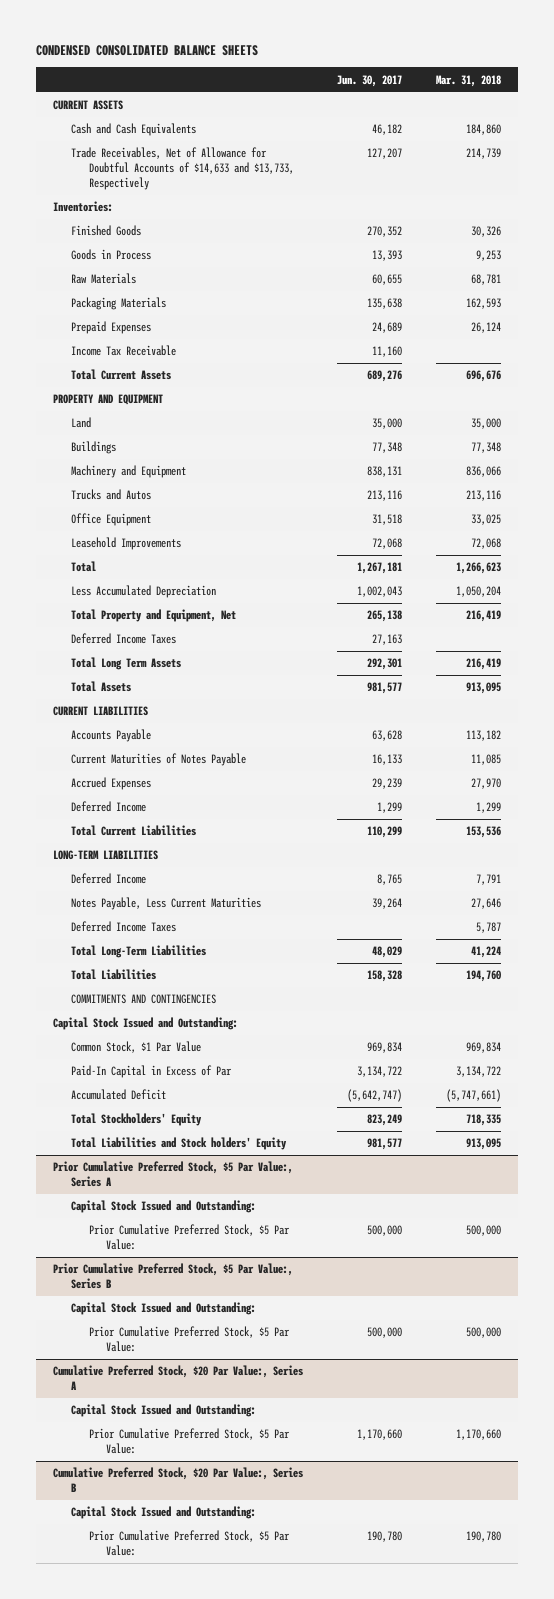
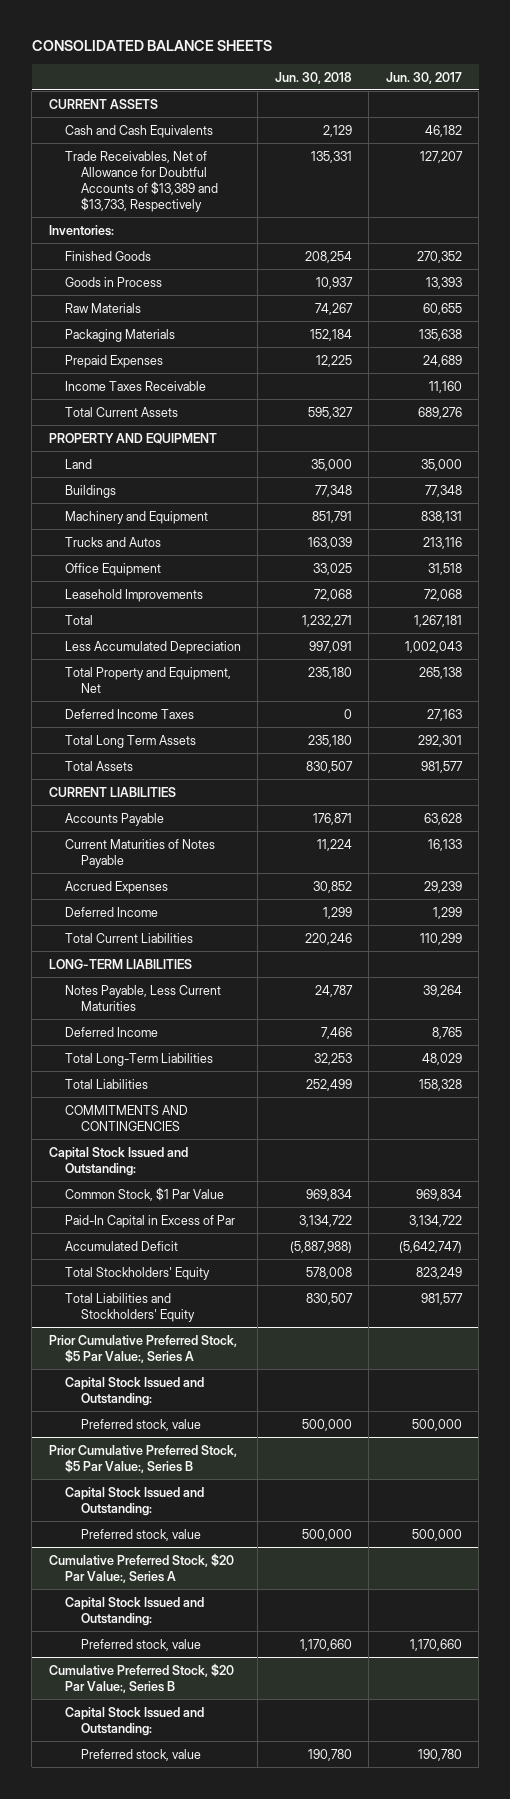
[36,45,259,57] CONDENSED CONSOLIDATED BALANCE SHEETS -> [31,40,272,52] CONSOLIDATED BALANCE SHEETS
[436,74,502,87] Mar. 31, 2018 -> none
none -> [274,71,352,84] Jun. 30, 2018
[70,147,294,191] Trade Receivables, Net of Allowance for Doubtful Accounts of $14,633 and $13,733, Respectively -> [64,150,219,212] Trade Receivables, Net of Allowance for Doubtful Accounts of $13,389 and $13,733, Respectively
[70,345,176,357] Income Tax Receivable -> [64,380,206,391] Income Taxes Receivable
[70,921,176,933] Deferred Income Taxes -> none
[70,873,146,885] Deferred Income -> [64,1026,158,1037] Deferred Income
[70,1137,287,1151] Total Liabilities and Stock holders' Equity -> [64,1292,196,1322] Total Liabilities and Stockholders' Equity
[88,1224,290,1251] Prior Cumulative Preferred Stock, $5 Par Value: -> [81,1418,202,1431] Preferred stock, value
[88,1326,290,1353] Prior Cumulative Preferred Stock, $5 Par Value: -> [81,1528,202,1541] Preferred stock, value
[88,1428,290,1455] Prior Cumulative Preferred Stock, $5 Par Value: -> [81,1638,202,1651] Preferred stock, value
[88,1530,290,1557] Prior Cumulative Preferred Stock, $5 Par Value: -> [81,1748,202,1761] Preferred stock, value

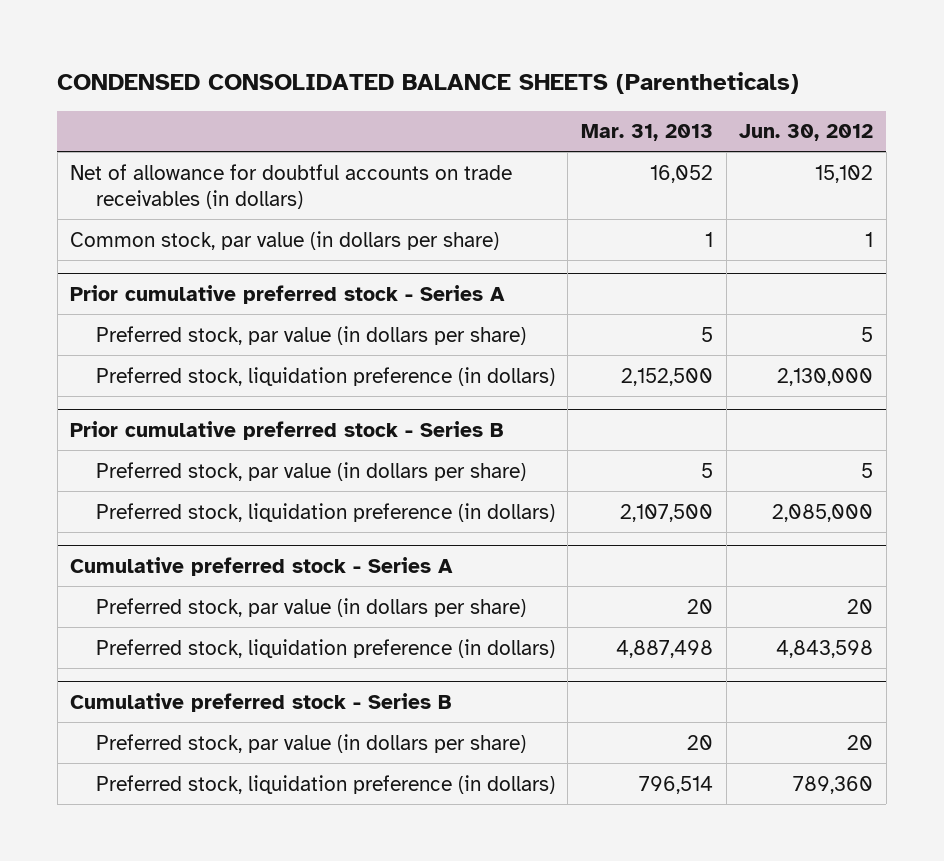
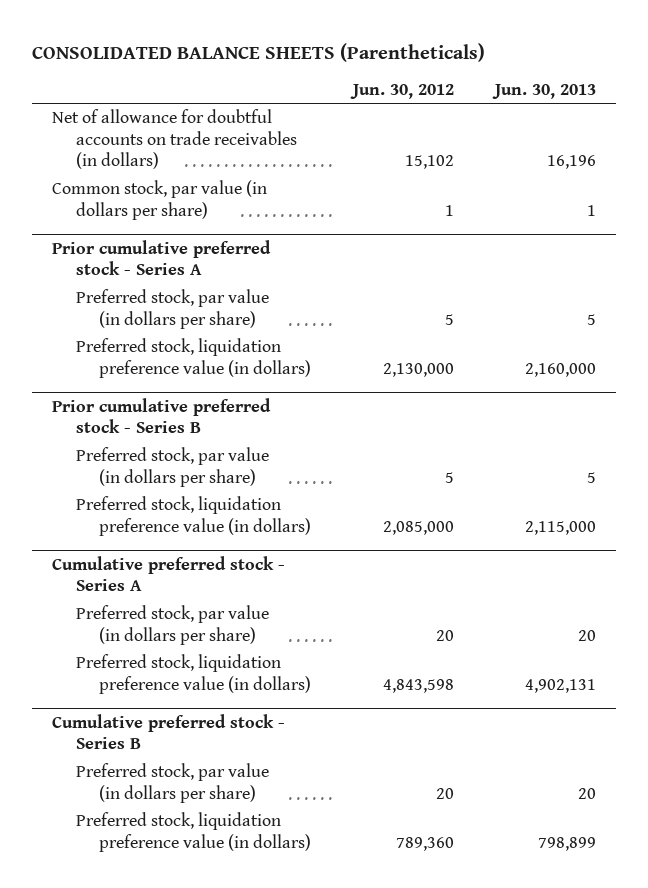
[57,71,800,94] CONDENSED CONSOLIDATED BALANCE SHEETS (Parentheticals) -> [31,42,485,62] CONSOLIDATED BALANCE SHEETS (Parentheticals)
[581,124,714,142] Mar. 31, 2013 -> none
none -> [491,84,596,100] Jun. 30, 2013
[95,366,555,386] Preferred stock, liquidation preference (in dollars) -> [75,338,312,378] Preferred stock, liquidation preference value (in dollars)
[95,502,555,522] Preferred stock, liquidation preference (in dollars) -> [75,496,312,536] Preferred stock, liquidation preference value (in dollars)
[95,638,555,658] Preferred stock, liquidation preference (in dollars) -> [75,654,312,694] Preferred stock, liquidation preference value (in dollars)
[95,774,555,794] Preferred stock, liquidation preference (in dollars) -> [75,812,312,852] Preferred stock, liquidation preference value (in dollars)

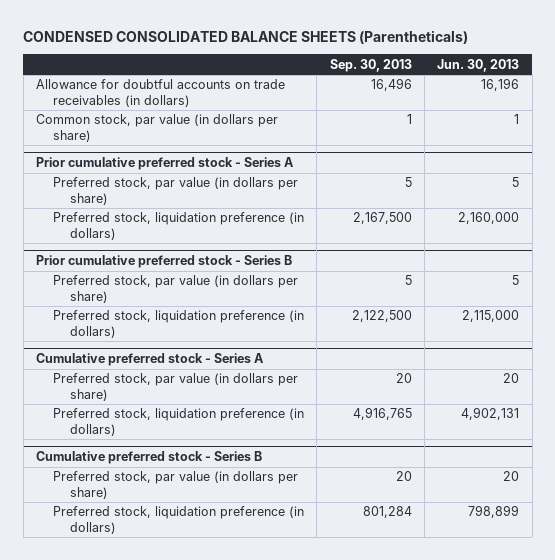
[31,42,485,62] CONSOLIDATED BALANCE SHEETS (Parentheticals) -> [23,30,469,45] CONDENSED CONSOLIDATED BALANCE SHEETS (Parentheticals)
[349,84,454,100] Jun. 30, 2012 -> none
none -> [329,58,412,72] Sep. 30, 2013
[52,109,297,170] Net of allowance for doubtful accounts on trade receivables (in dollars) -> [36,79,286,107] Allowance for doubtful accounts on trade receivables (in dollars)
[75,338,312,378] Preferred stock, liquidation preference value (in dollars) -> [52,212,304,240] Preferred stock, liquidation preference (in dollars)
[75,496,312,536] Preferred stock, liquidation preference value (in dollars) -> [52,310,304,338] Preferred stock, liquidation preference (in dollars)
[75,654,312,694] Preferred stock, liquidation preference value (in dollars) -> [52,408,304,436] Preferred stock, liquidation preference (in dollars)
[75,812,312,852] Preferred stock, liquidation preference value (in dollars) -> [52,506,304,534] Preferred stock, liquidation preference (in dollars)

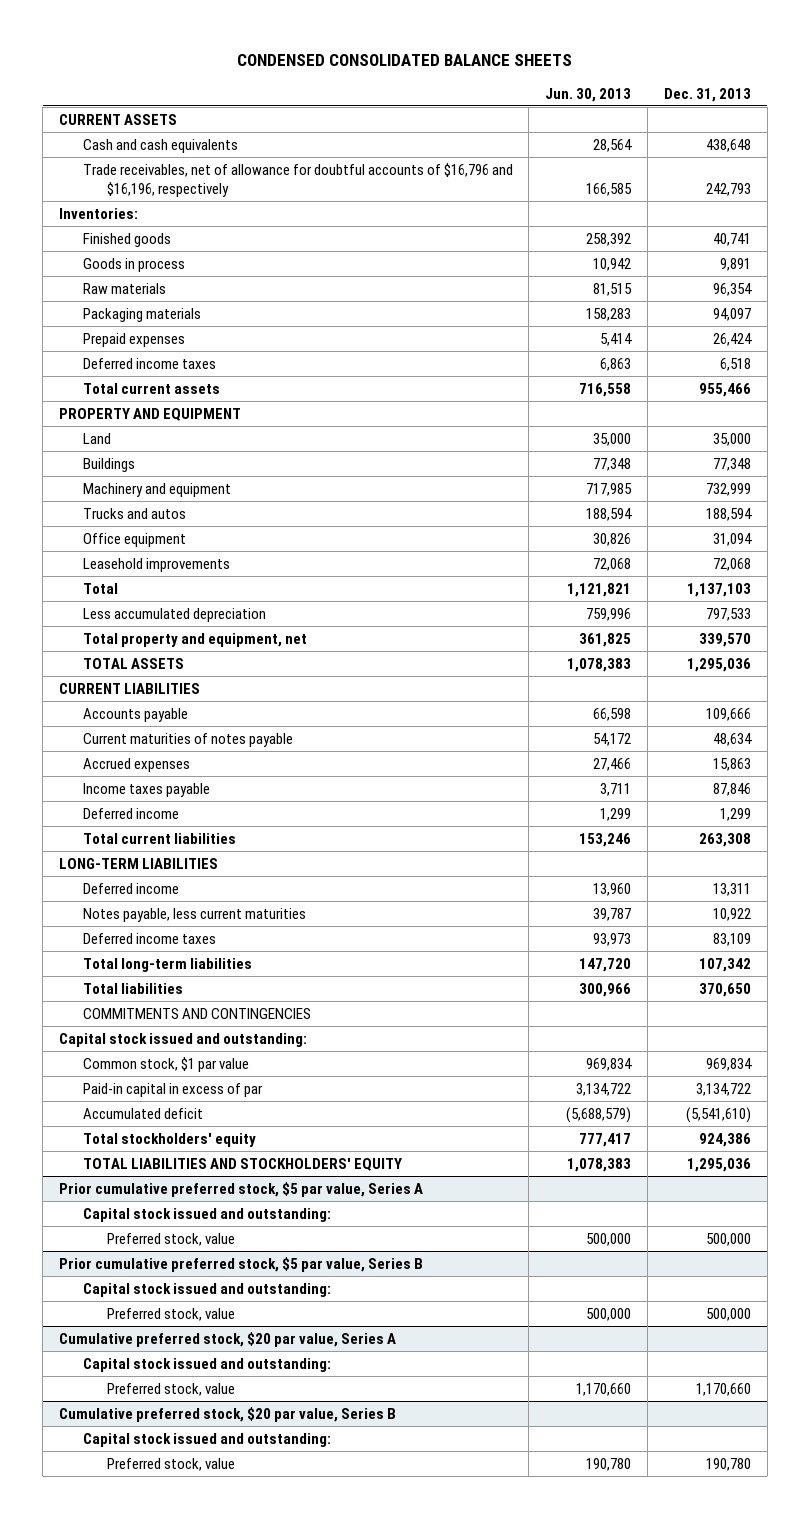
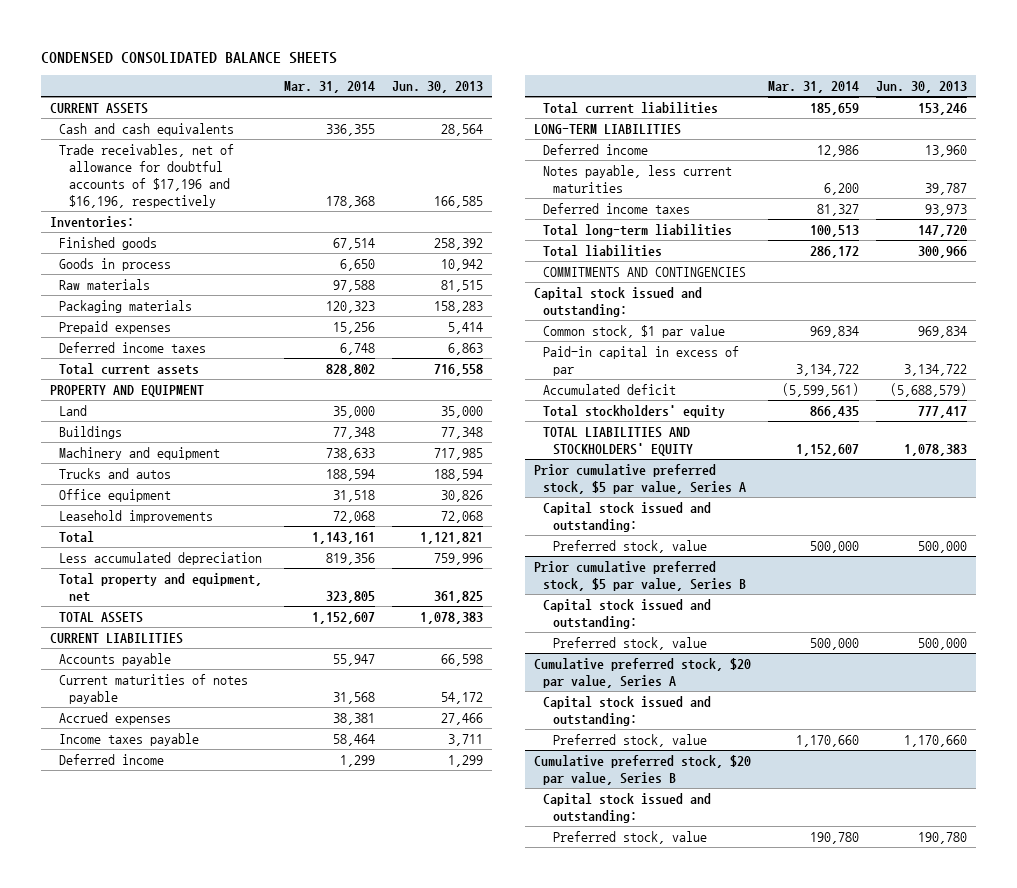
[663,87,751,102] Dec. 31, 2013 -> none
none -> [284,80,376,93] Mar. 31, 2014
[82,162,513,197] Trade receivables, net of allowance for doubtful accounts of $16,796 and $16,196, respectively -> [59,143,235,209] Trade receivables, net of allowance for doubtful accounts of $17,196 and $16,196, respectively

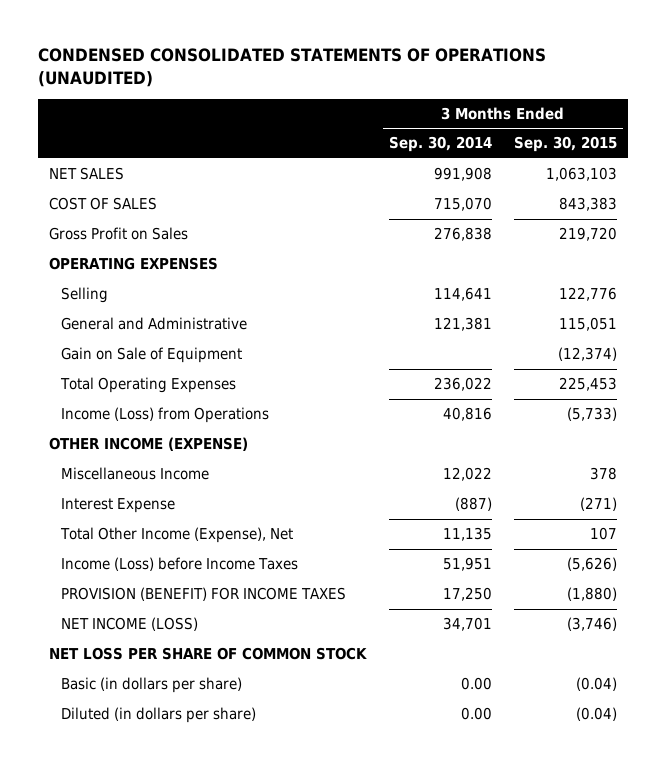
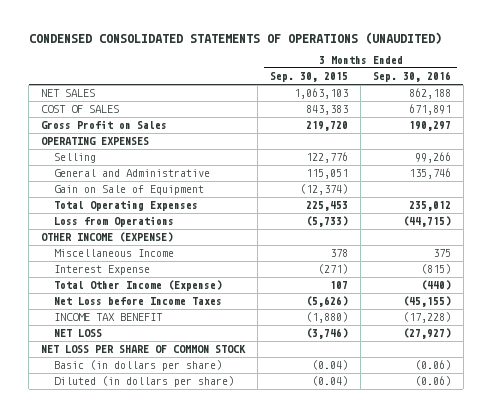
[388,136,492,153] Sep. 30, 2014 -> none
none -> [372,71,451,83] Sep. 30, 2016
[61,407,270,424] Income (Loss) from Operations -> [54,216,175,228] Loss from Operations
[60,527,294,544] Total Other Income (Expense), Net -> [54,280,223,292] Total Other Income (Expense)
[61,557,299,572] Income (Loss) before Income Taxes -> [54,297,223,306] Net Loss before Income Taxes
[61,587,347,602] PROVISION (BENEFIT) FOR INCOME TAXES -> [54,313,164,322] INCOME TAX BENEFIT
[61,617,199,632] NET INCOME (LOSS) -> [54,329,103,338] NET LOSS

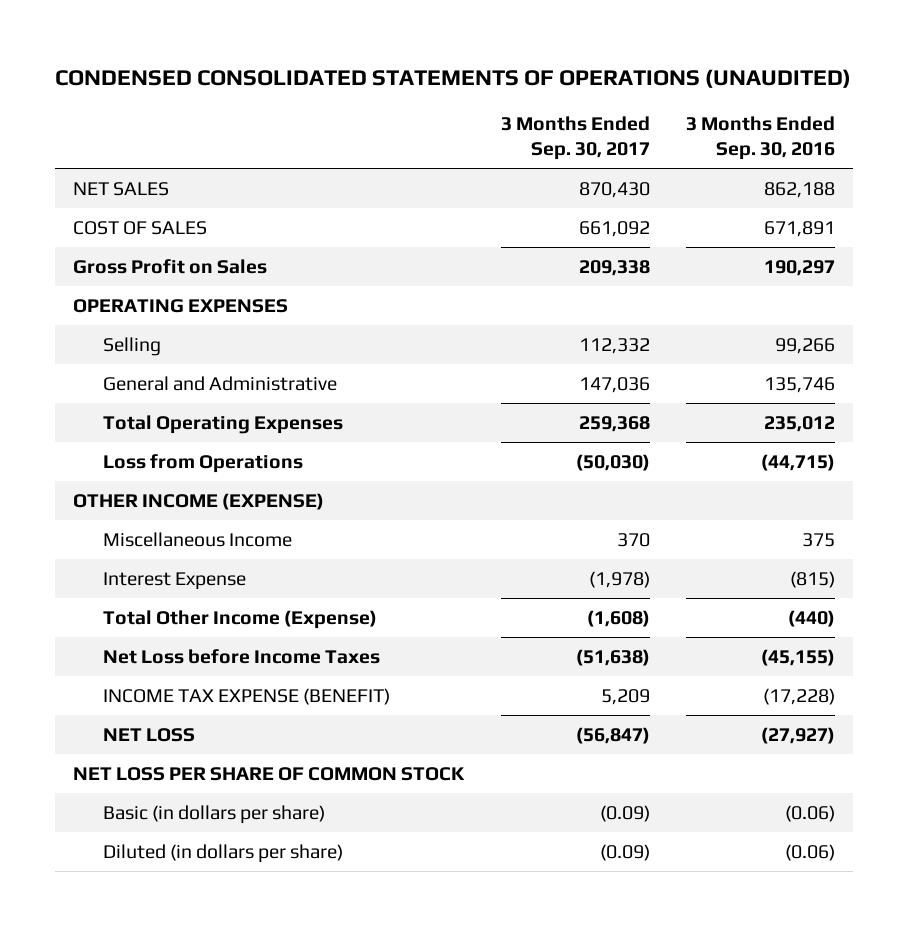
[270,72,349,83] Sep. 30, 2015 -> none
none -> [500,116,650,161] 3 Months Ended Sep. 30, 2017
[54,185,205,196] Gain on Sale of Equipment -> none
[54,313,164,322] INCOME TAX BENEFIT -> [102,687,390,705] INCOME TAX EXPENSE (BENEFIT)

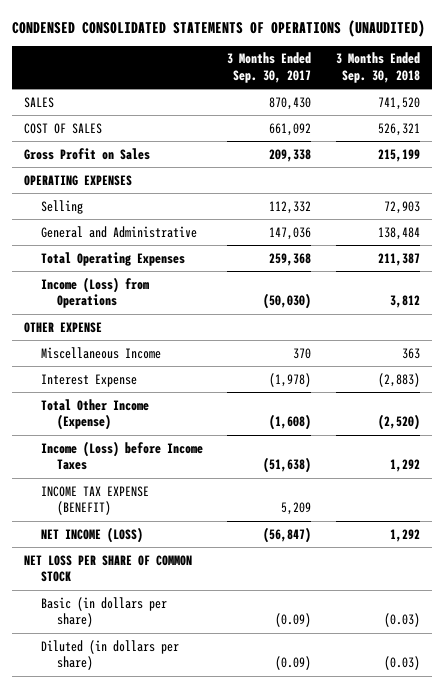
[686,116,836,161] 3 Months Ended Sep. 30, 2016 -> none
none -> [335,52,420,84] 3 Months Ended Sep. 30, 2018
[73,181,170,196] NET SALES -> [24,96,55,108] SALES
[102,453,303,473] Loss from Operations -> [40,276,149,309] Income (Loss) from Operations
[73,492,325,510] OTHER INCOME (EXPENSE) -> [24,321,103,333] OTHER EXPENSE
[102,648,380,664] Net Loss before Income Taxes -> [40,440,203,471] Income (Loss) before Income Taxes
[102,727,195,742] NET LOSS -> [40,526,143,543] NET INCOME (LOSS)

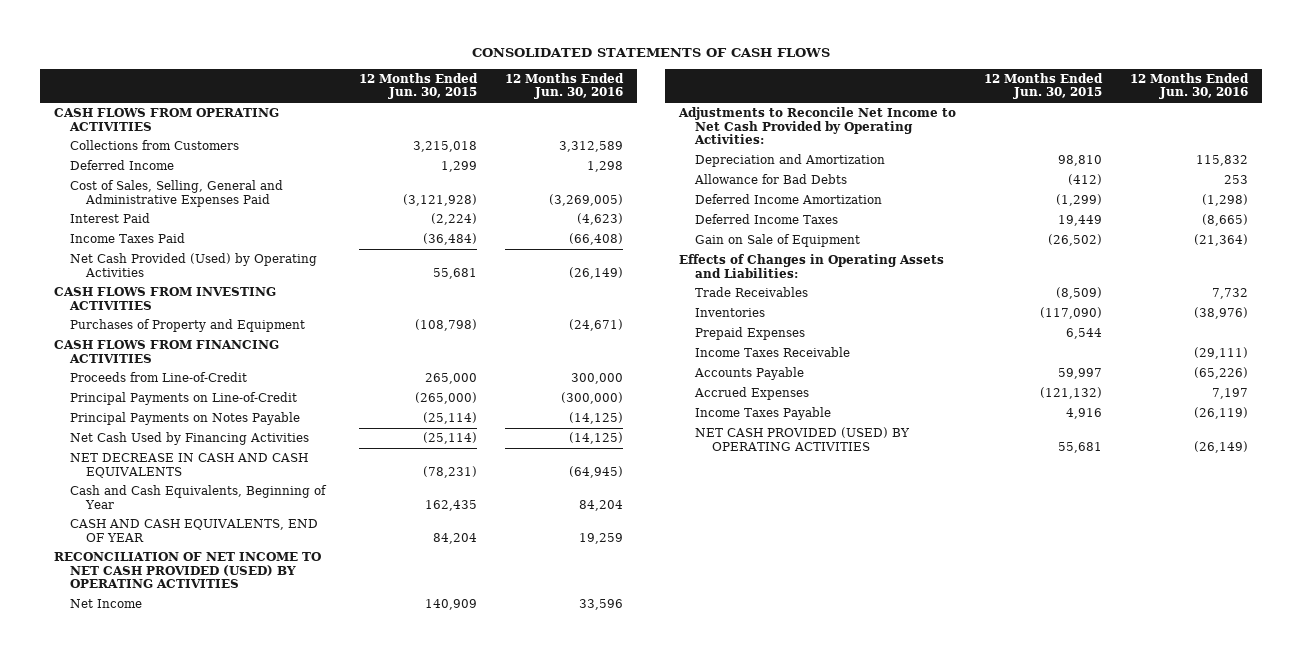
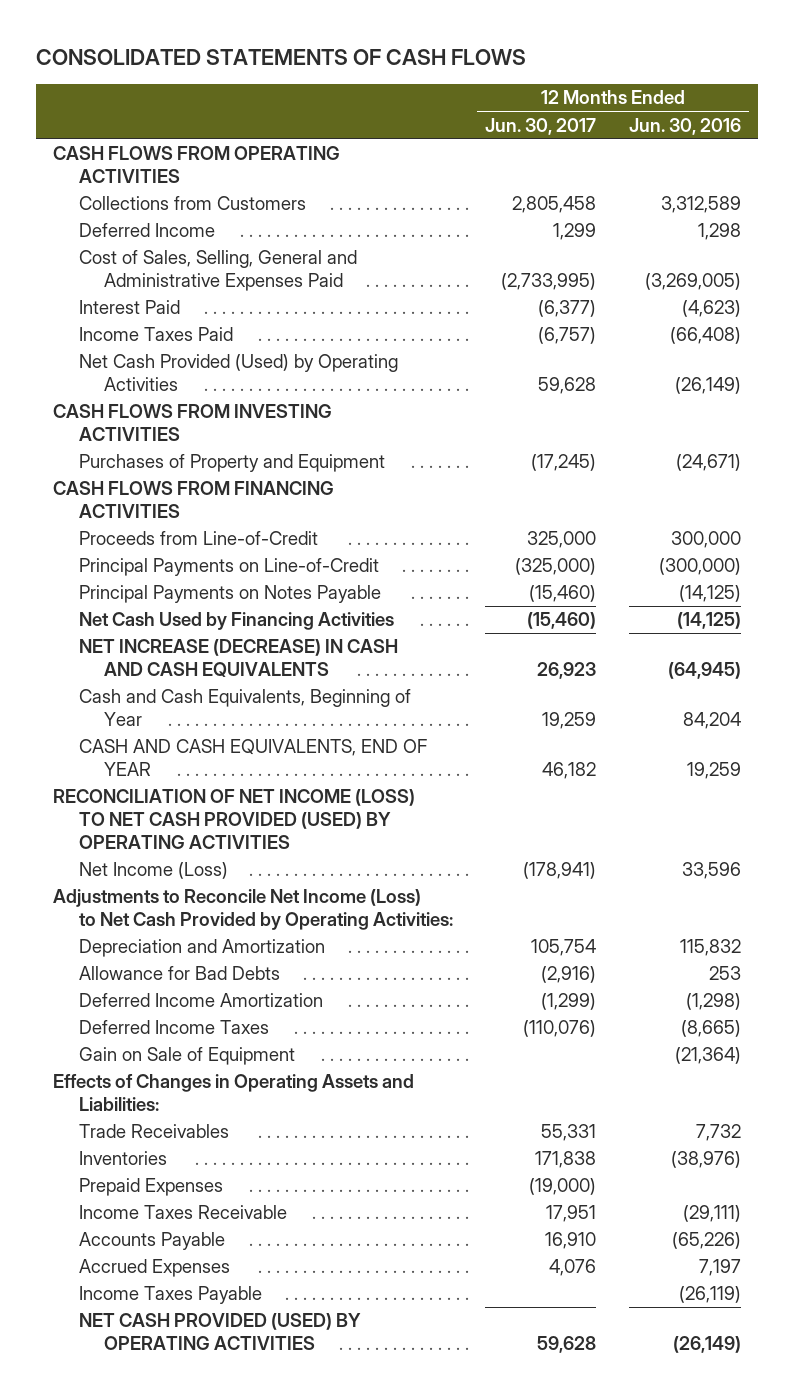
[358,72,478,100] 12 Months Ended Jun. 30, 2015 -> none
none -> [485,117,597,135] Jun. 30, 2017
[69,452,308,478] NET DECREASE IN CASH AND CASH EQUIVALENTS -> [78,639,398,678] NET INCREASE (DECREASE) IN CASH AND CASH EQUIVALENTS
[53,551,321,589] RECONCILIATION OF NET INCOME TO NET CASH PROVIDED (USED) BY OPERATING ACTIVITIES -> [52,789,415,850] RECONCILIATION OF NET INCOME (LOSS) TO NET CASH PROVIDED (USED) BY OPERATING ACTIVITIES
[69,598,142,608] Net Income -> [78,862,228,880] Net Income (Loss)
[678,106,957,145] Adjustments to Reconcile Net Income to Net Cash Provided by Operating Activities: -> [52,889,453,931] Adjustments to Reconcile Net Income (Loss) to Net Cash Provided by Operating Activities:

